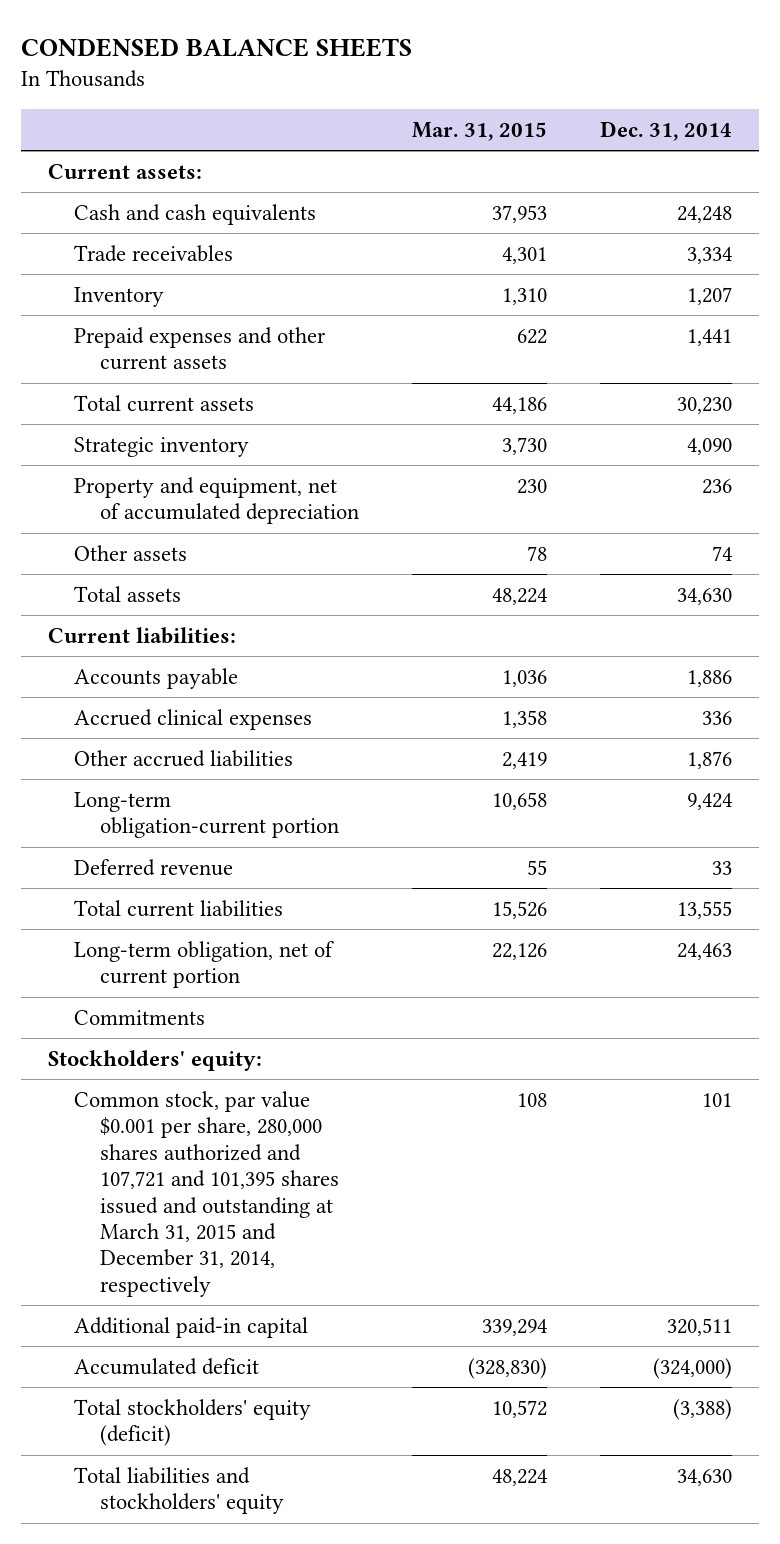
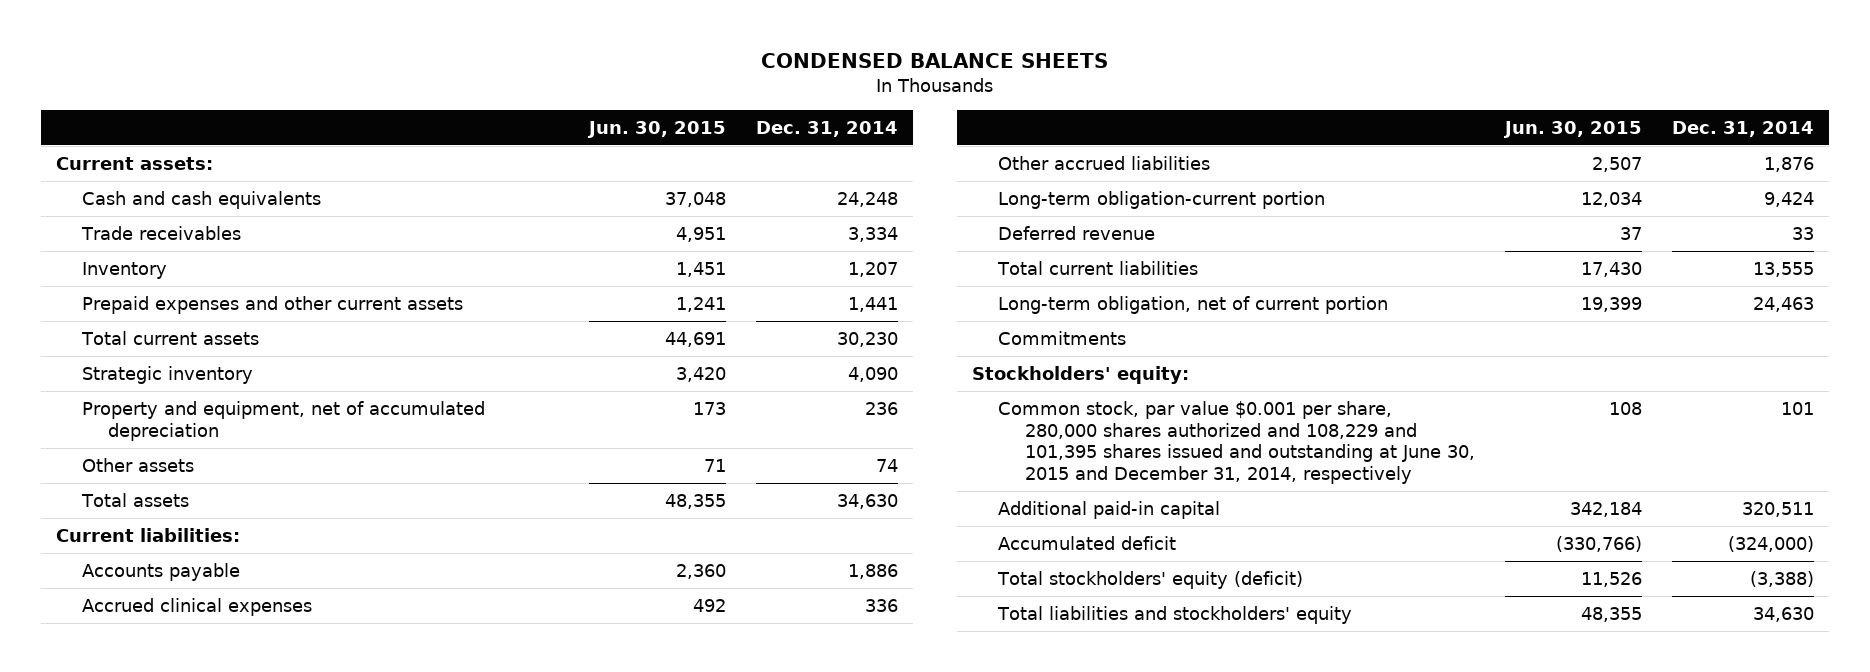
[411,121,547,141] Mar. 31, 2015 -> none
none -> [586,120,726,138] Jun. 30, 2015
[73,1090,339,1297] Common stock, par value $0.001 per share, 280,000 shares authorized and 107,721 and 101,395 shares issued and outstanding at March 31, 2015 and December 31, 2014, respectively -> [998,400,1475,485] Common stock, par value $0.001 per share, 280,000 shares authorized and 108,229 and 101,395 shares issued and outstanding at June 30, 2015 and December 31, 2014, respectively

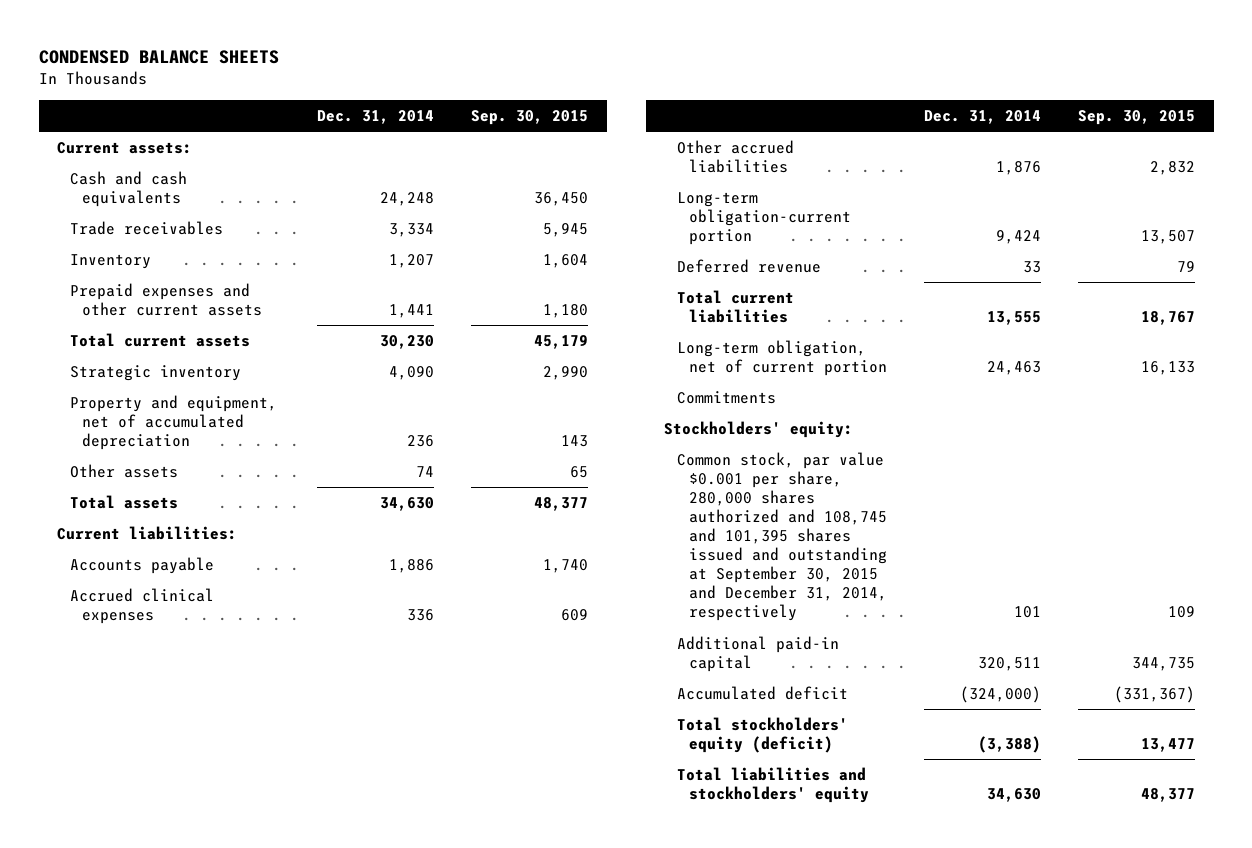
[586,120,726,138] Jun. 30, 2015 -> none
none -> [471,110,589,126] Sep. 30, 2015
[998,400,1475,485] Common stock, par value $0.001 per share, 280,000 shares authorized and 108,229 and 101,395 shares issued and outstanding at June 30, 2015 and December 31, 2014, respectively -> [676,452,888,622] Common stock, par value $0.001 per share, 280,000 shares authorized and 108,745 and 101,395 shares issued and outstanding at September 30, 2015 and December 31, 2014, respectively

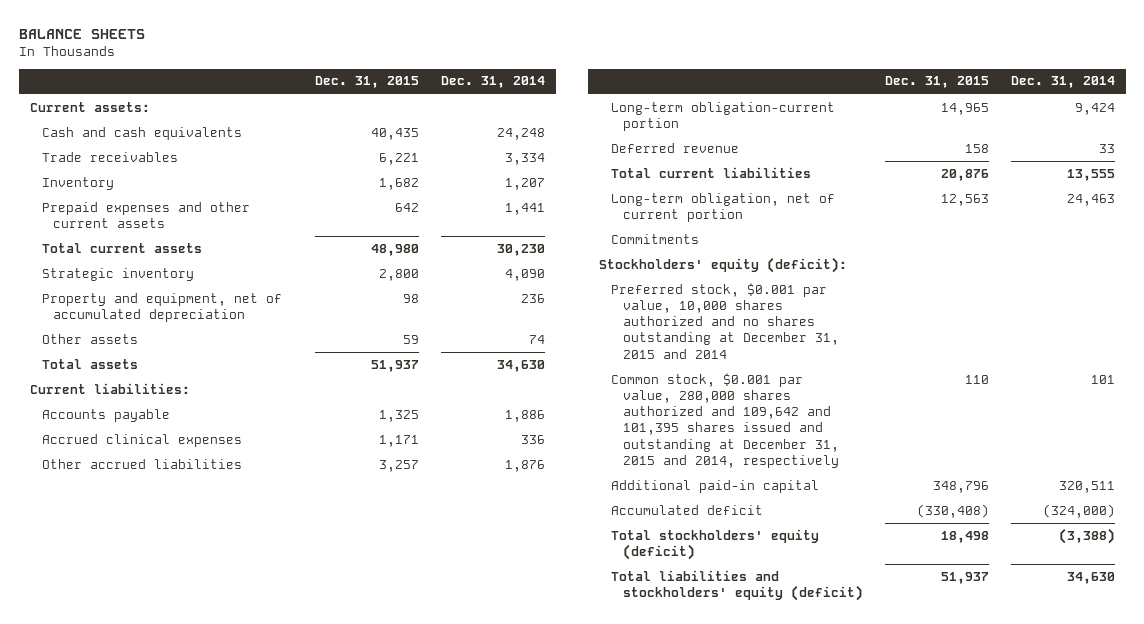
[38,50,279,65] CONDENSED BALANCE SHEETS -> [18,28,145,39] BALANCE SHEETS
[471,110,589,126] Sep. 30, 2015 -> none
none -> [315,76,420,89] Dec. 31, 2015
[664,421,854,439] Stockholders' equity: -> [599,256,848,273] Stockholders' equity (deficit):
none -> [611,282,840,359] Preferred stock, $0.001 par value, 10,000 shares authorized and no shares outstanding at December 31, 2015 and 2014
[676,452,888,622] Common stock, par value $0.001 per share, 280,000 shares authorized and 108,745 and 101,395 shares issued and outstanding at September 30, 2015 and December 31, 2014, respectively -> [611,372,840,468] Common stock, $0.001 par value, 280,000 shares authorized and 109,642 and 101,395 shares issued and outstanding at December 31, 2015 and 2014, respectively
[676,767,870,804] Total liabilities and stockholders' equity -> [611,569,864,602] Total liabilities and stockholders' equity (deficit)

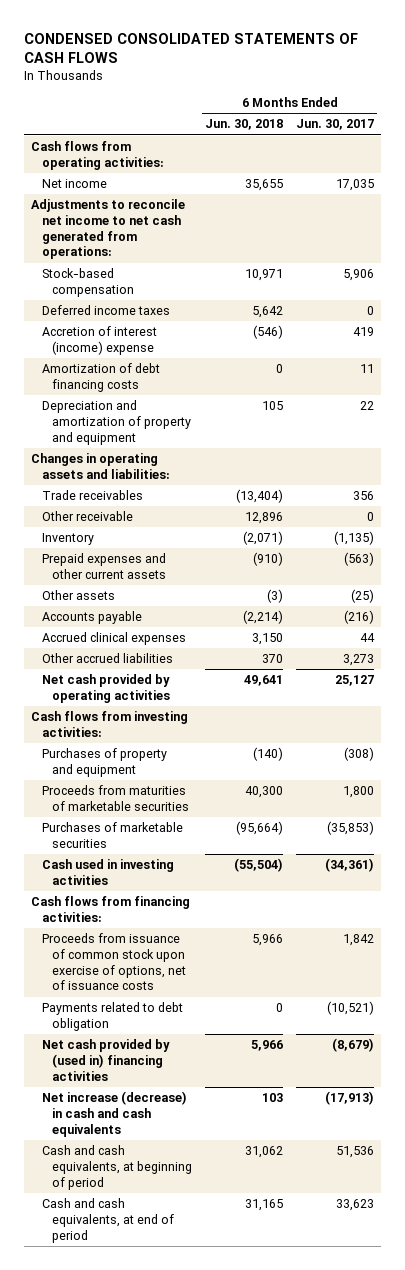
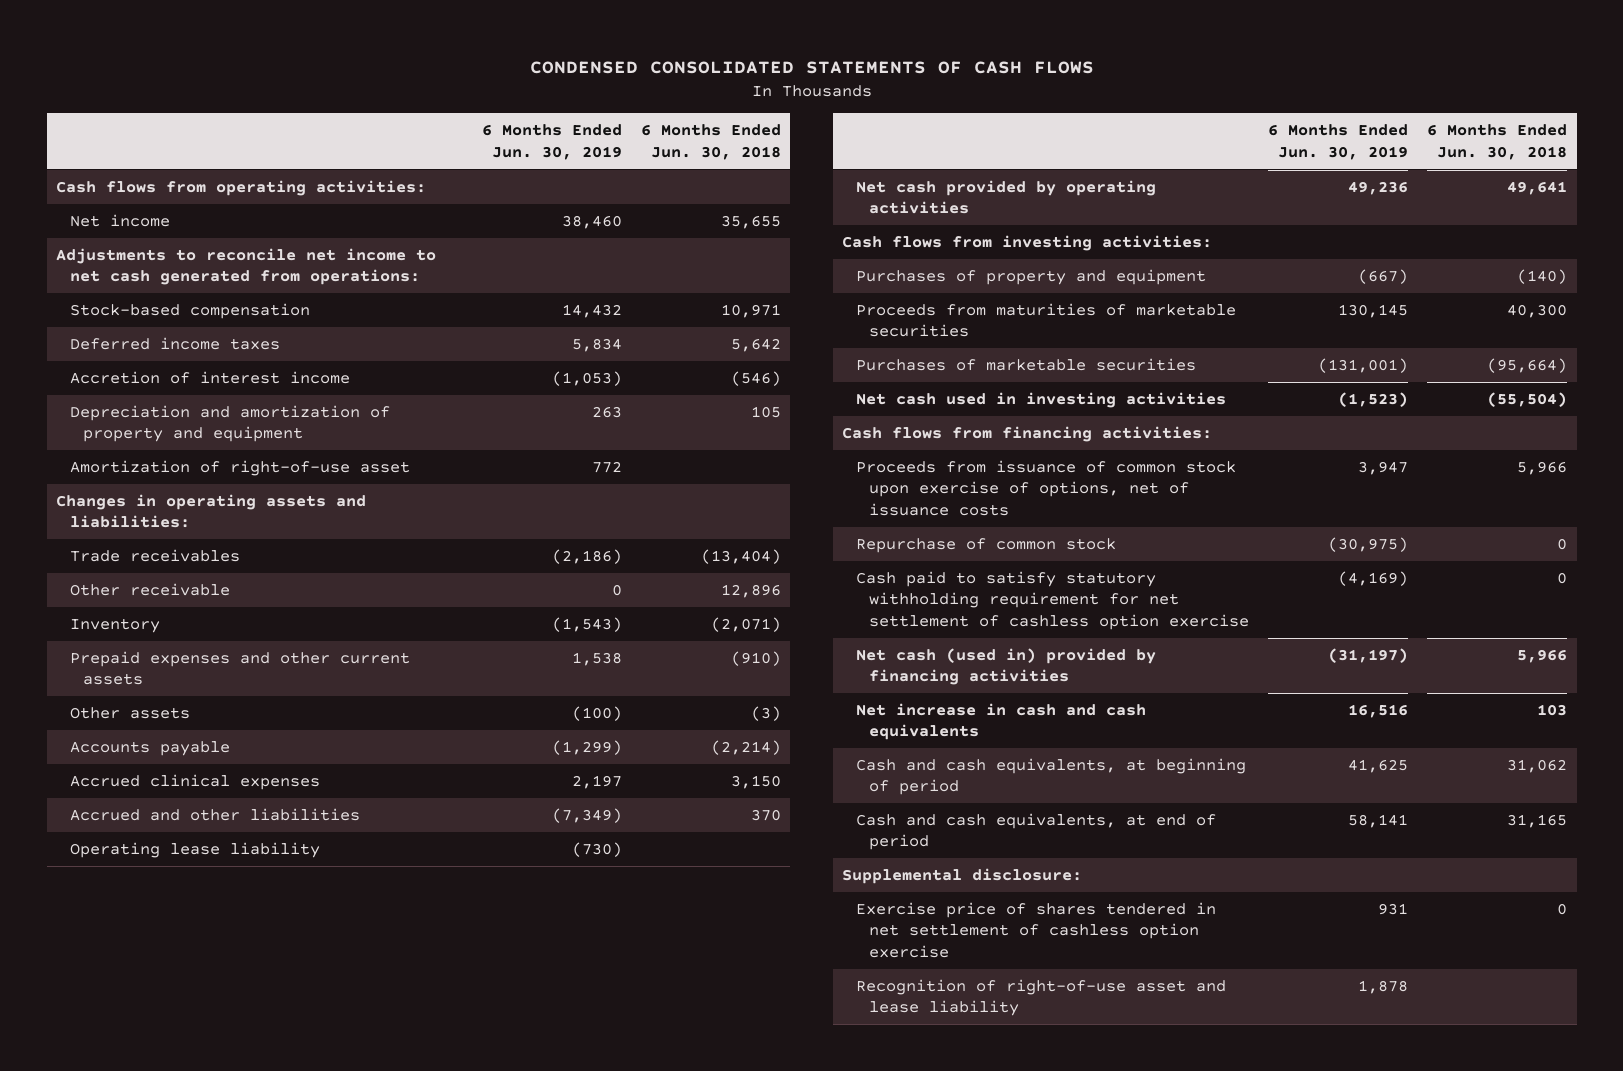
[296,119,375,131] Jun. 30, 2017 -> none
none -> [481,124,622,160] 6 Months Ended Jun. 30, 2019
[41,363,160,392] Amortization of debt financing costs -> none
[41,326,157,355] Accretion of interest (income) expense -> [69,370,350,384] Accretion of interest income
none -> [69,459,410,476] Amortization of right-of-use asset
[41,653,173,664] Other accrued liabilities -> [69,807,360,821] Accrued and other liabilities
none -> [69,841,320,858] Operating lease liability
[41,859,174,885] Cash used in investing activities -> [855,391,1226,408] Net cash used in investing activities
[41,1002,183,1031] Payments related to debt obligation -> none
none -> [855,537,1116,553] Repurchase of common stock
none -> [855,570,1250,631] Cash paid to satisfy statutory withholding requirement for net settlement of cashless option exercise
[41,1039,170,1081] Net cash provided by (used in) financing activities -> [855,647,1156,686] Net cash (used in) provided by financing activities
[41,1091,187,1137] Net increase (decrease) in cash and cash equivalents -> [855,702,1146,741] Net increase in cash and cash equivalents
none -> [842,867,1083,884] Supplemental disclosure:
none -> [855,901,1216,959] Exercise price of shares tendered in net settlement of cashless option exercise
none -> [855,978,1226,1017] Recognition of right-of-use asset and lease liability

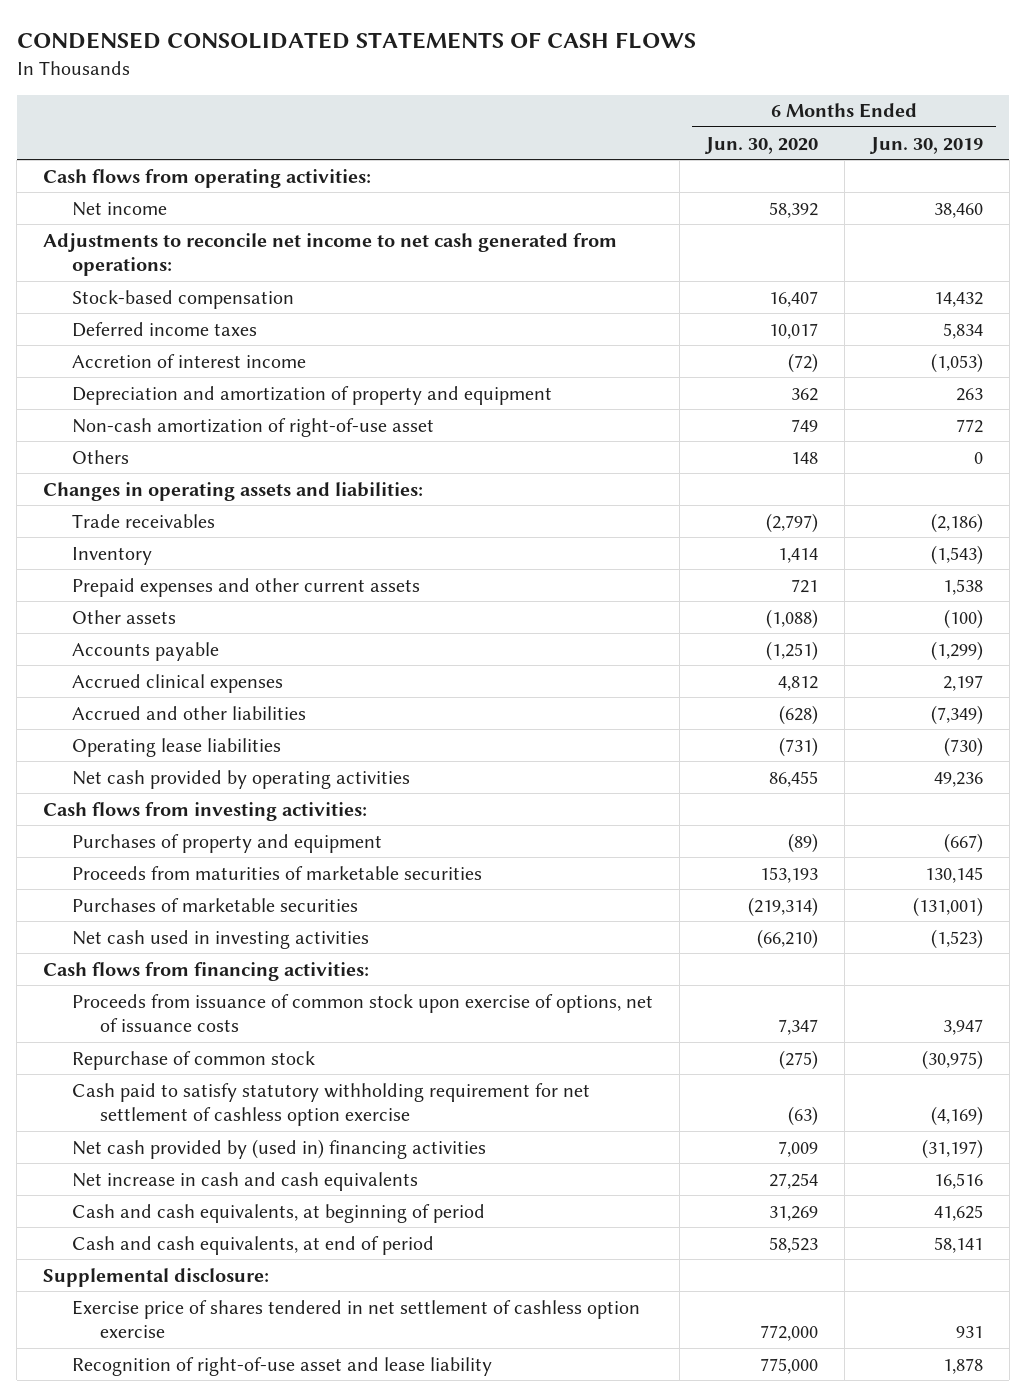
[640,124,781,160] 6 Months Ended Jun. 30, 2018 -> none
none -> [703,136,818,154] Jun. 30, 2020
[69,459,410,476] Amortization of right-of-use asset -> [71,417,434,437] Non-cash amortization of right-of-use asset
none -> [71,449,129,464] Others
[69,582,230,596] Other receivable -> none
[69,841,320,858] Operating lease liability -> [71,737,281,757] Operating lease liabilities
[855,647,1156,686] Net cash (used in) provided by financing activities -> [71,1138,486,1159] Net cash provided by (used in) financing activities

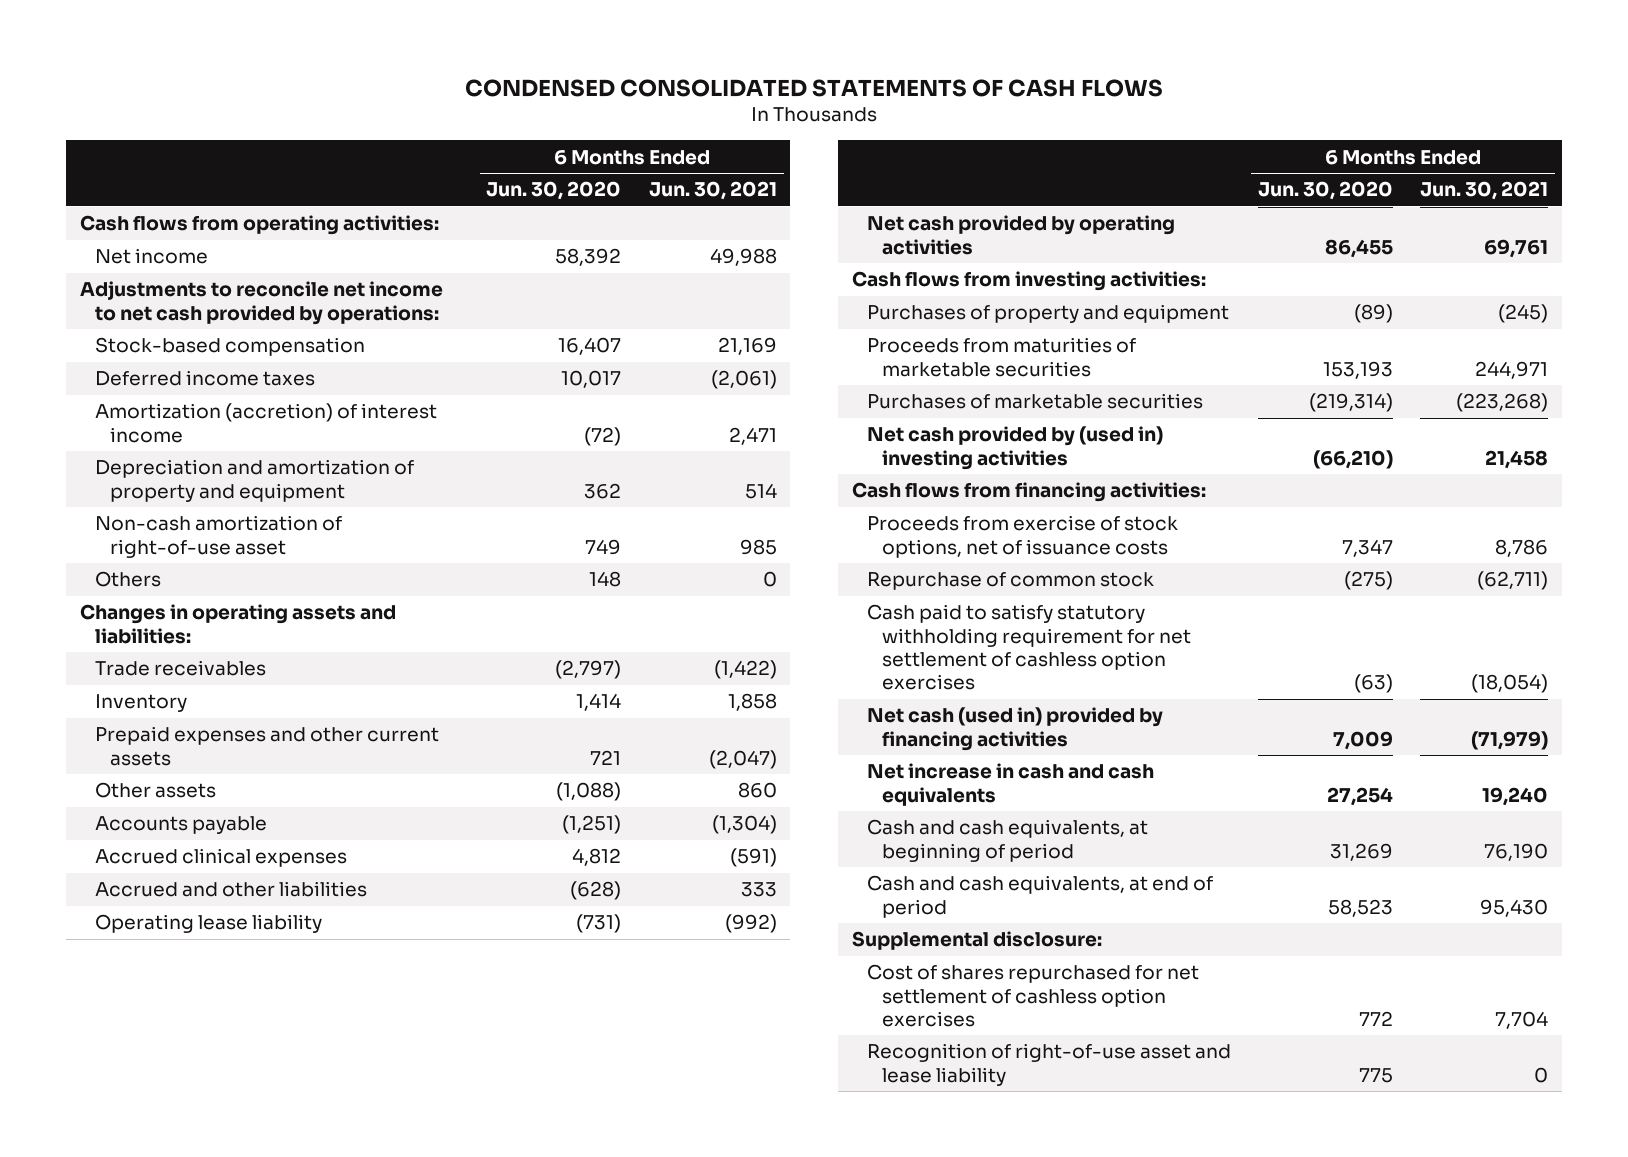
[868,136,983,154] Jun. 30, 2019 -> none
none -> [648,181,777,201] Jun. 30, 2021
[43,232,618,277] Adjustments to reconcile net income to net cash generated from operations: -> [79,281,443,325] Adjustments to reconcile net income to net cash provided by operations:
[71,353,306,368] Accretion of interest income -> [95,403,438,443] Amortization (accretion) of interest income
[71,737,281,757] Operating lease liabilities -> [95,914,323,934] Operating lease liability
[71,929,369,949] Net cash used in investing activities -> [866,426,1163,470] Net cash provided by (used in) investing activities
[71,993,653,1033] Proceeds from issuance of common stock upon exercise of options, net of issuance costs -> [866,515,1178,558] Proceeds from exercise of stock options, net of issuance costs
[71,1082,590,1127] Cash paid to satisfy statutory withholding requirement for net settlement of cashless option exercise -> [866,604,1191,691] Cash paid to satisfy statutory withholding requirement for net settlement of cashless option exercises
[71,1138,486,1159] Net cash provided by (used in) financing activities -> [866,707,1163,751] Net cash (used in) provided by financing activities
[71,1299,640,1339] Exercise price of shares tendered in net settlement of cashless option exercise -> [866,964,1199,1027] Cost of shares repurchased for net settlement of cashless option exercises
[759,1325,818,1342] 772,000 -> [1359,1010,1394,1026] 772
[759,1357,818,1374] 775,000 -> [1359,1067,1394,1083] 775

